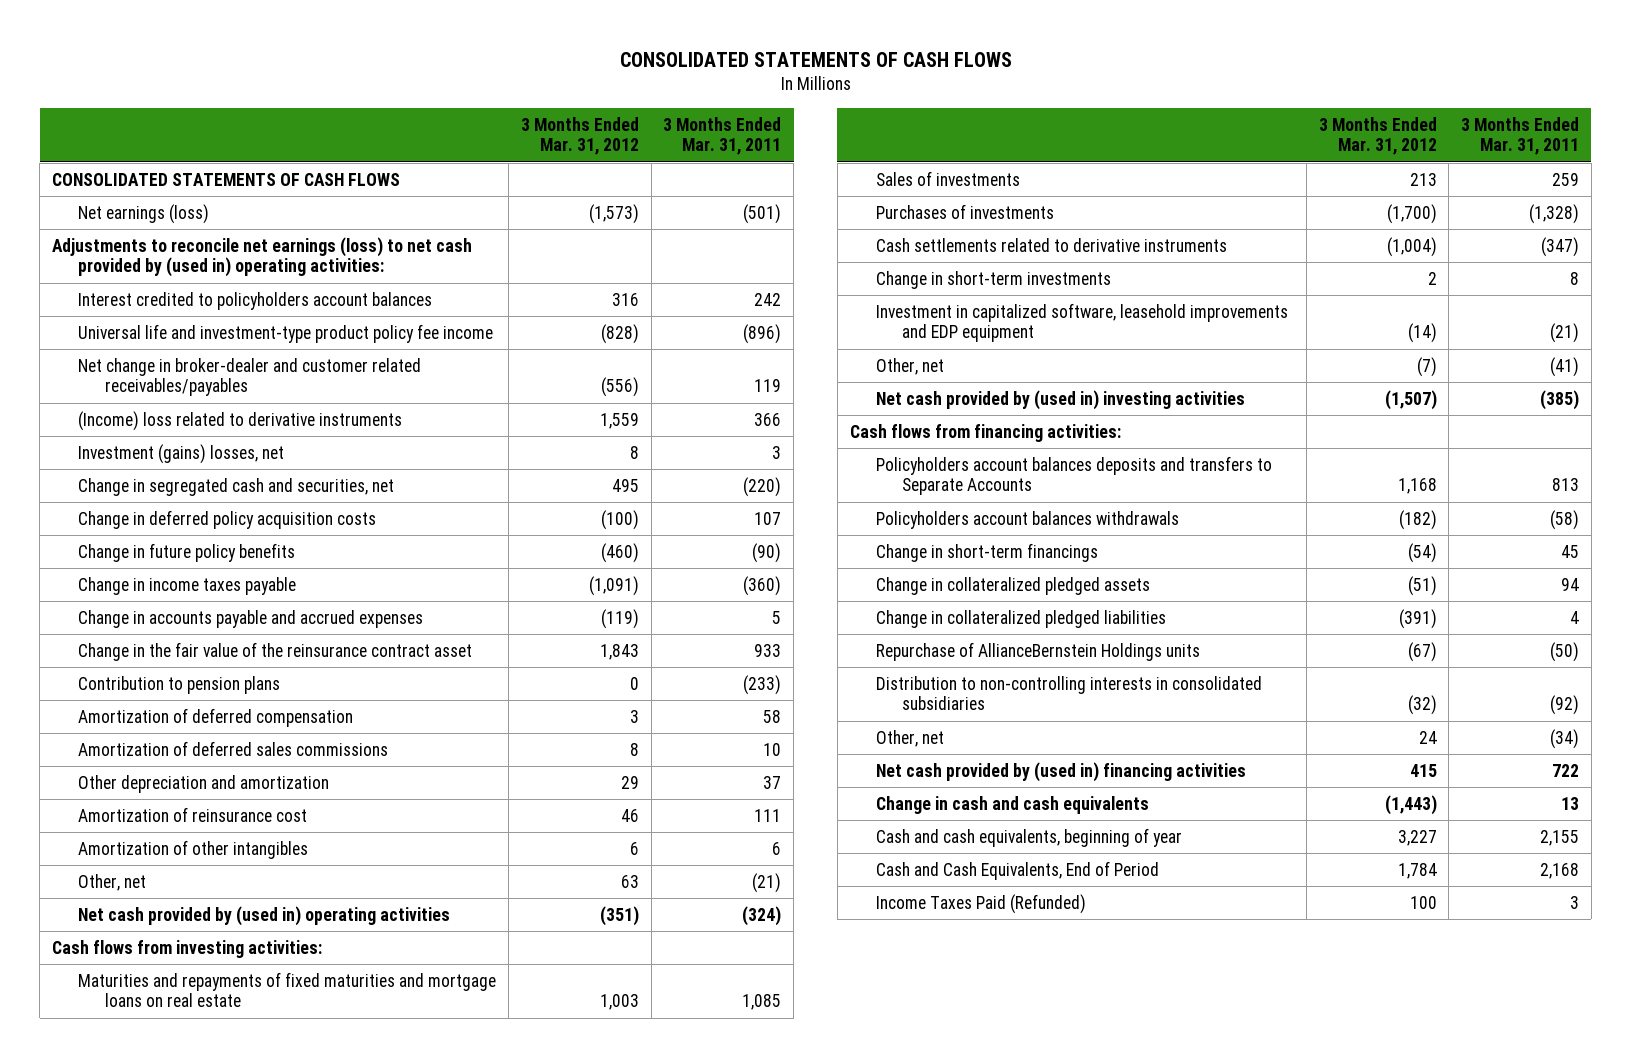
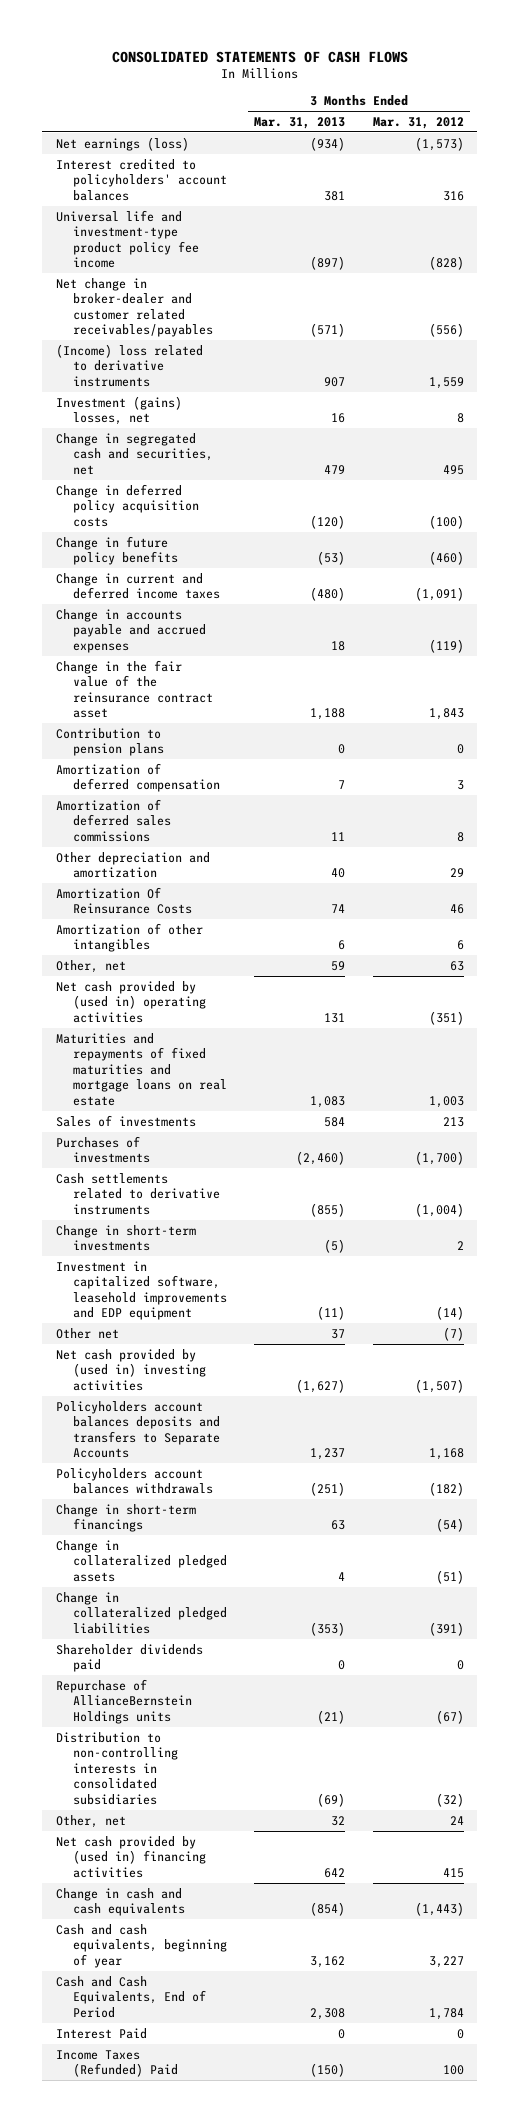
[663,116,782,156] 3 Months Ended Mar. 31, 2011 -> none
none -> [254,116,346,129] Mar. 31, 2013
[51,172,400,186] CONSOLIDATED STATEMENTS OF CASH FLOWS -> none
[51,236,472,278] Adjustments to reconcile net earnings (loss) to net cash provided by (used in) operating activities: -> none
[78,291,433,310] Interest credited to policyholders account balances -> [55,158,228,201] Interest credited to policyholders' account balances
[78,576,297,595] Change in income taxes payable -> [55,572,221,600] Change in current and deferred income taxes
[78,806,308,822] Amortization of reinsurance cost -> [55,886,193,915] Amortization Of Reinsurance Costs
[51,939,322,958] Cash flows from investing activities: -> none
[876,357,945,375] Other, net -> [55,1327,119,1339] Other net
[849,423,1121,442] Cash flows from financing activities: -> none
none -> [55,1643,203,1673] Shareholder dividends paid
none -> [55,2027,147,2039] Interest Paid
[876,893,1087,914] Income Taxes Paid (Refunded) -> [55,2049,179,2078] Income Taxes (Refunded) Paid

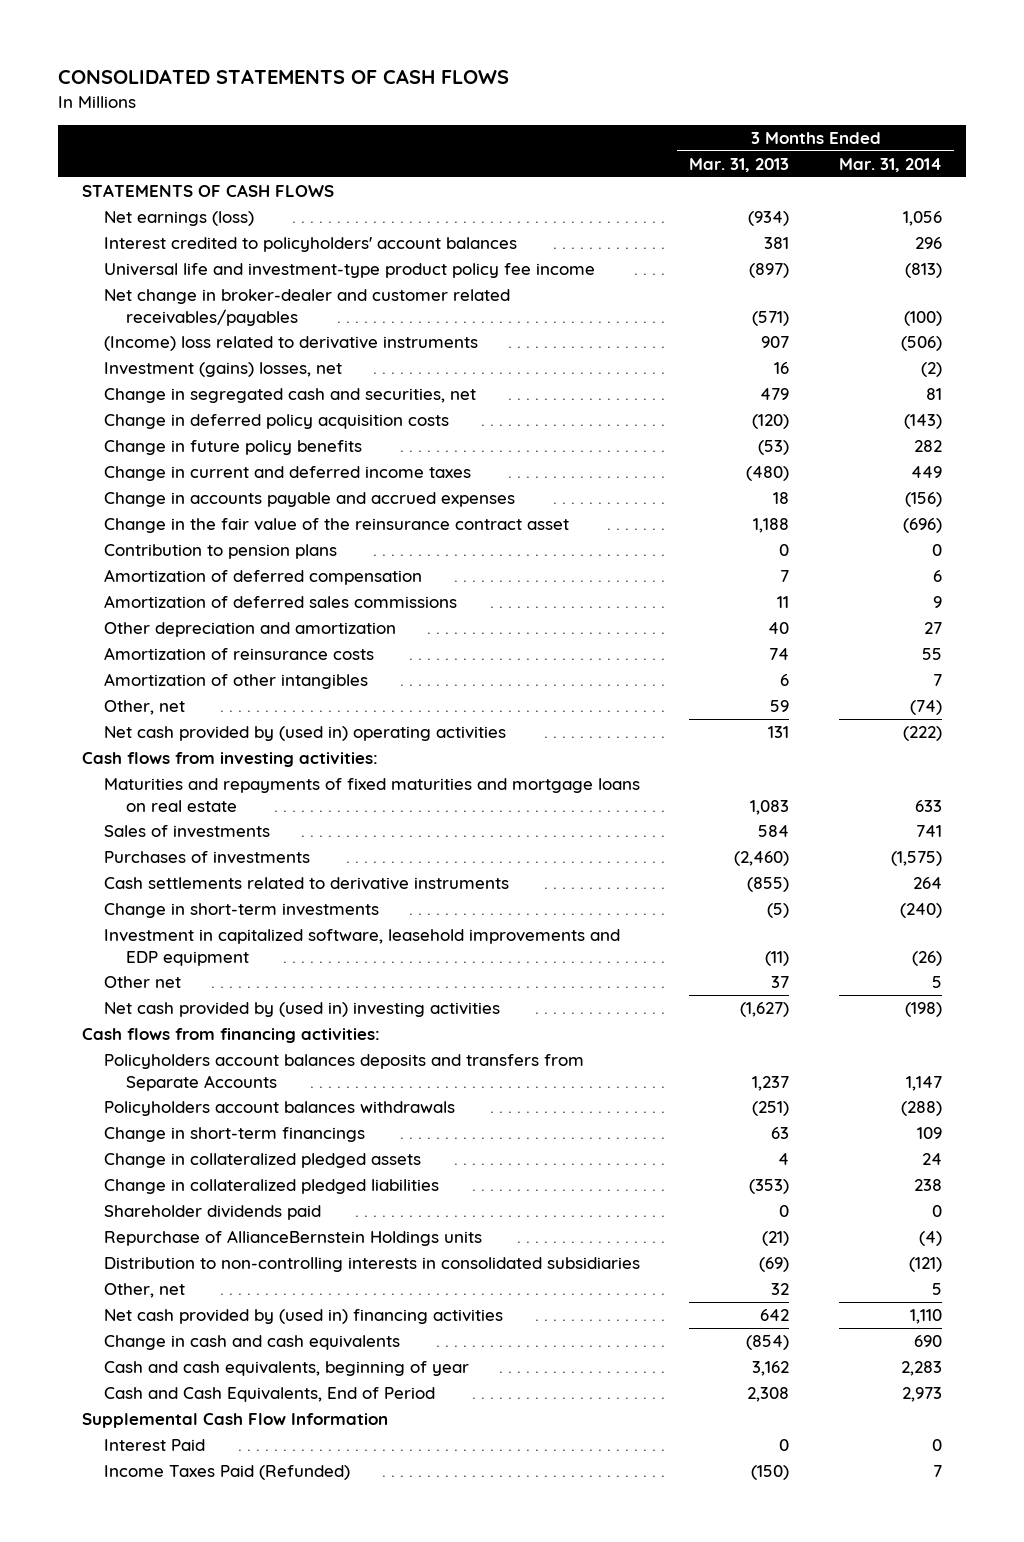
[372,116,464,129] Mar. 31, 2012 -> none
none -> [838,157,942,172] Mar. 31, 2014
none -> [82,184,335,198] STATEMENTS OF CASH FLOWS
[55,886,193,915] Amortization Of Reinsurance Costs -> [104,647,375,661] Amortization of reinsurance costs
none -> [82,752,379,768] Cash flows from investing activities:
none -> [82,1028,381,1044] Cash flows from financing activities:
[55,1400,221,1459] Policyholders account balances deposits and transfers to Separate Accounts -> [104,1054,585,1091] Policyholders account balances deposits and transfers from Separate Accounts
none -> [82,1413,389,1429] Supplemental Cash Flow Information
[55,2049,179,2078] Income Taxes (Refunded) Paid -> [104,1465,351,1481] Income Taxes Paid (Refunded)

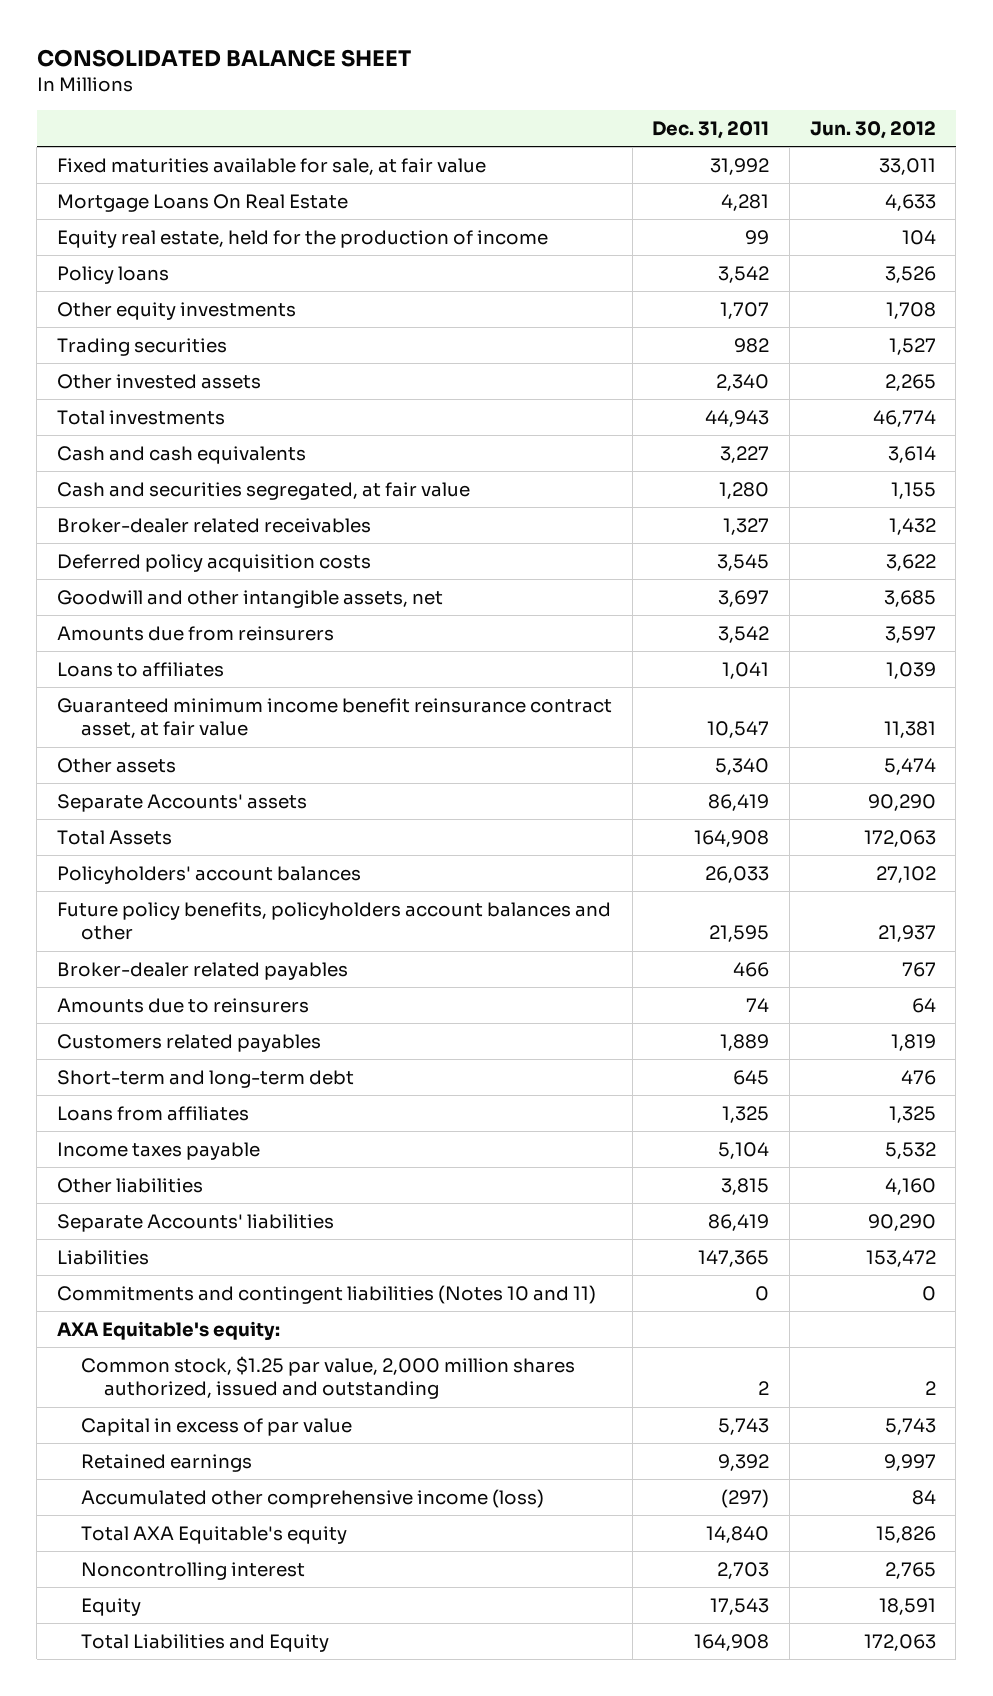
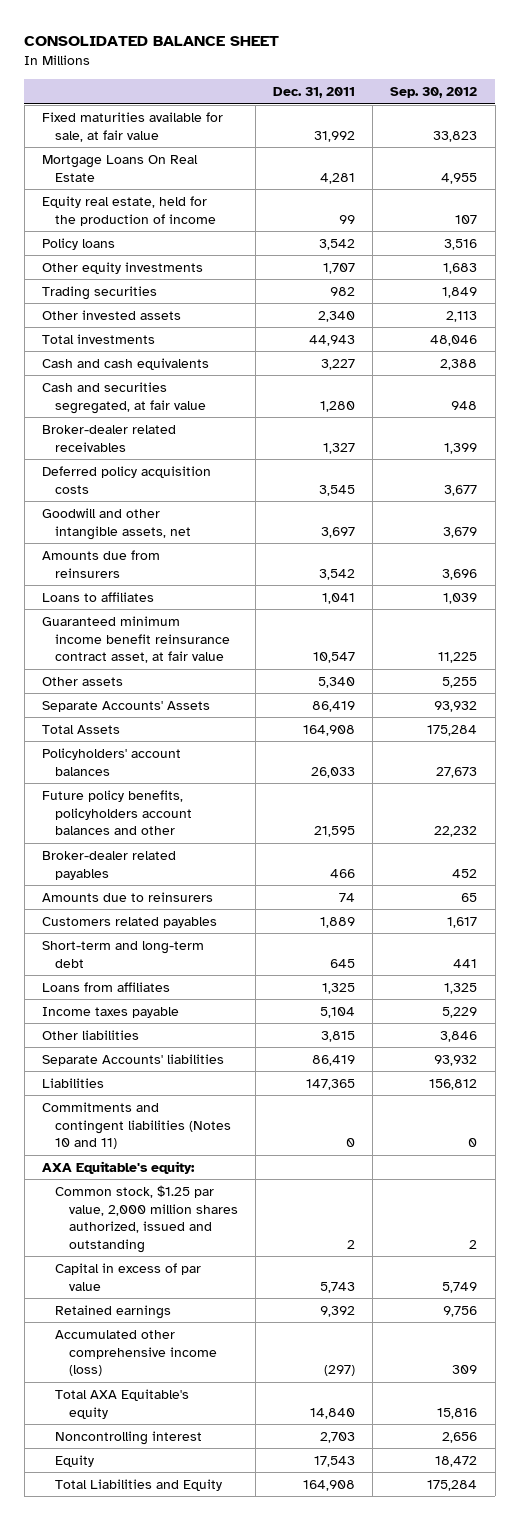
[809,121,936,140] Jun. 30, 2012 -> none
none -> [390,87,478,99] Sep. 30, 2012
[57,794,308,813] Separate Accounts' assets -> [42,700,211,712] Separate Accounts' Assets

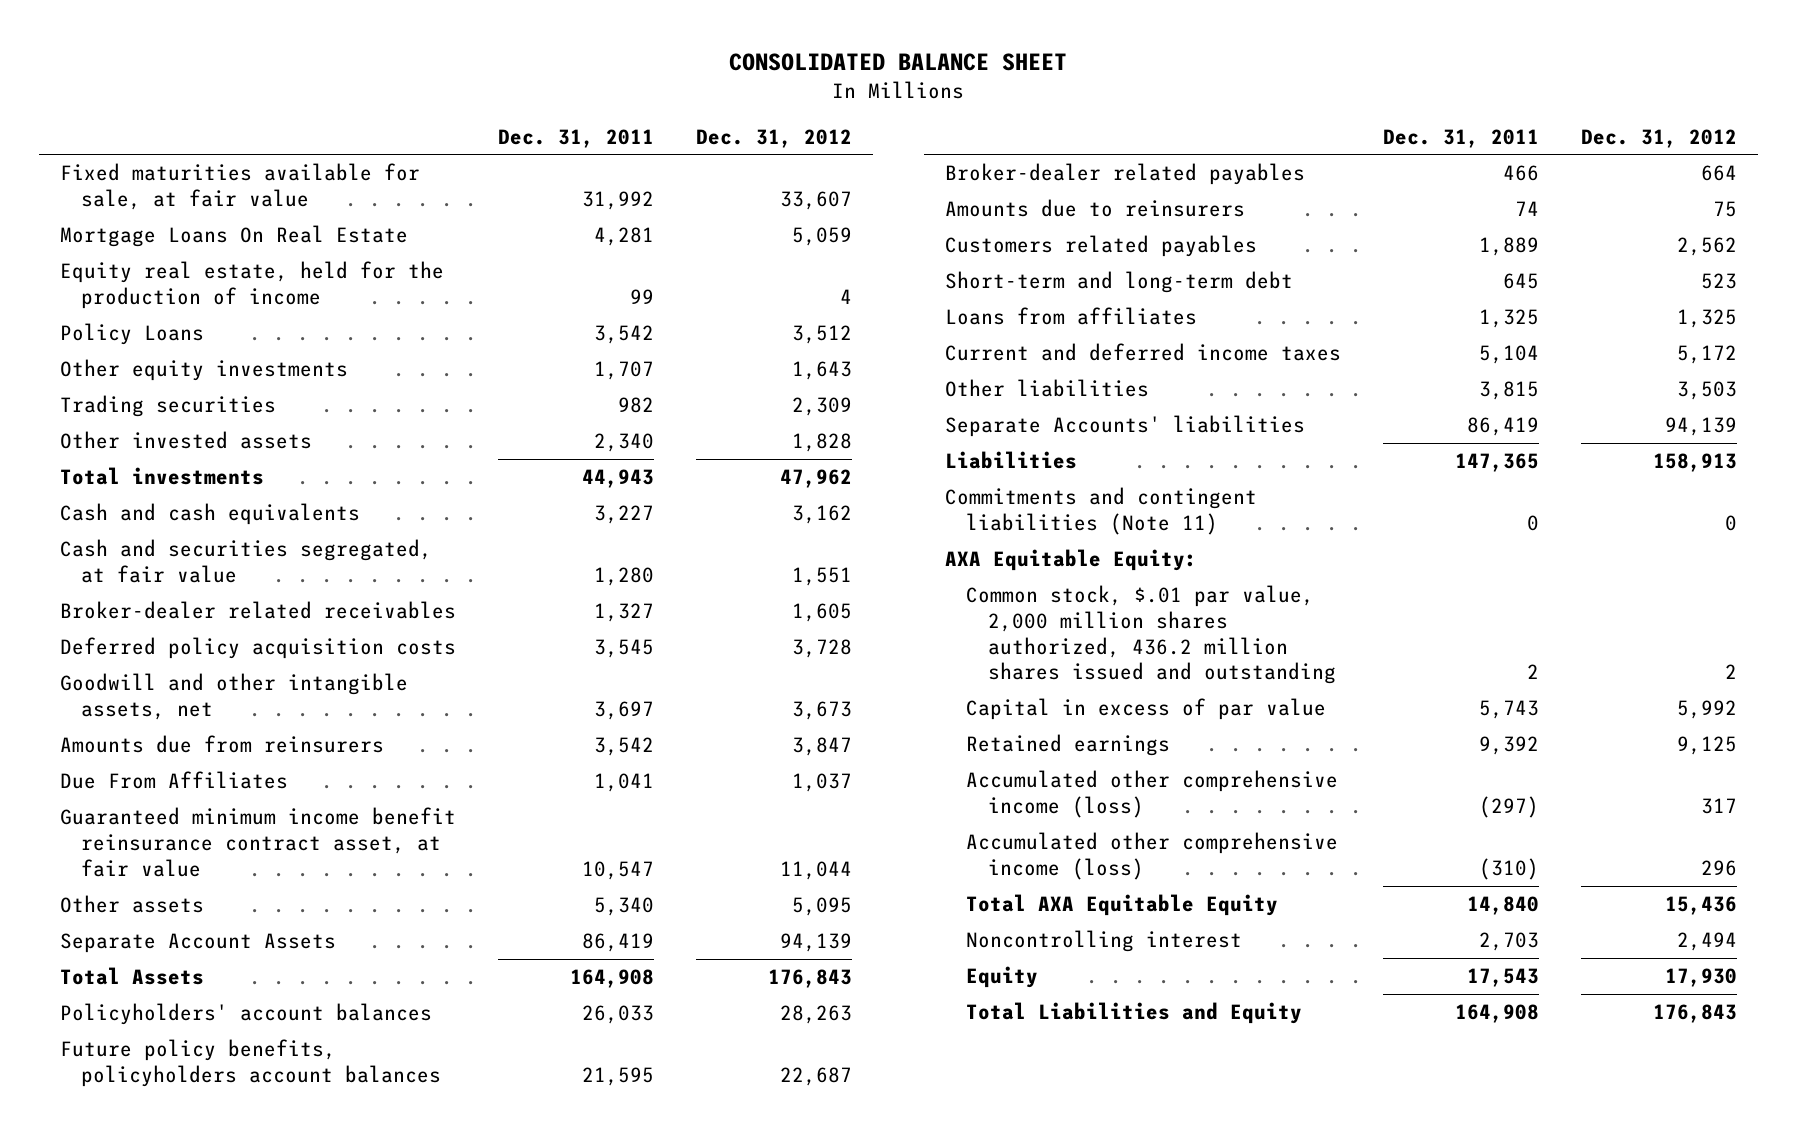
[390,87,478,99] Sep. 30, 2012 -> none
none -> [695,128,852,148] Dec. 31, 2012
[42,237,116,250] Policy loans -> [59,323,204,346] Policy Loans
[42,591,155,602] Loans to affiliates -> [59,771,288,790] Due From Affiliates
[42,700,211,712] Separate Accounts' Assets -> [59,933,336,954] Separate Account Assets
[42,789,193,836] Future policy benefits, policyholders account balances and other -> [59,1039,442,1087] Future policy benefits, policyholders account balances
[42,1006,180,1018] Income taxes payable -> [944,343,1341,362] Current and deferred income taxes
[42,1101,232,1150] Commitments and contingent liabilities (Notes 10 and 11) -> [944,487,1257,535] Commitments and contingent liabilities (Note 11)
[42,1160,196,1174] AXA Equitable's equity: -> [944,549,1197,572] AXA Equitable Equity:
[55,1184,238,1253] Common stock, $1.25 par value, 2,000 million shares authorized, issued and outstanding -> [966,585,1336,685] Common stock, $.01 par value, 2,000 million shares authorized, 436.2 million shares issued and outstanding
none -> [966,832,1339,880] Accumulated other comprehensive income (loss)
[55,1388,190,1419] Total AXA Equitable's equity -> [966,894,1279,917] Total AXA Equitable Equity

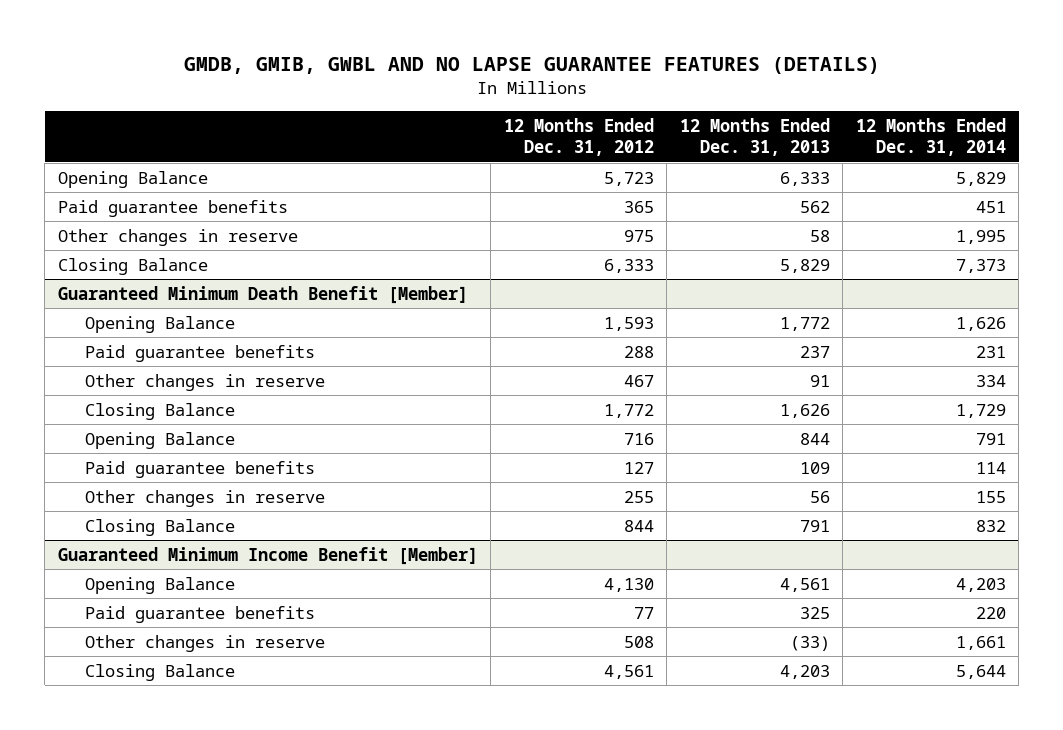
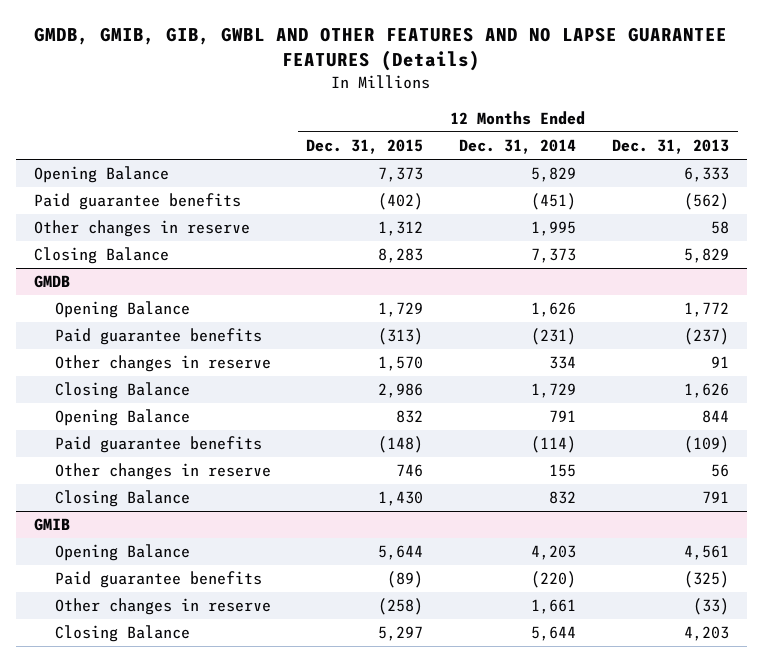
[183,57,880,75] GMDB, GMIB, GWBL AND NO LAPSE GUARANTEE FEATURES (DETAILS) -> [34,27,728,72] GMDB, GMIB, GIB, GWBL AND OTHER FEATURES AND NO LAPSE GUARANTEE FEATURES (Details)
[503,118,654,157] 12 Months Ended Dec. 31, 2012 -> none
none -> [306,139,424,155] Dec. 31, 2015
[799,200,830,213] 562 -> [683,193,729,211] (562)
[975,200,1006,213] 451 -> [531,193,577,211] (451)
[57,285,468,304] Guaranteed Minimum Death Benefit [Member] -> none
none -> [33,275,70,289] GMDB
[799,345,830,358] 237 -> [683,328,729,346] (237)
[975,345,1006,358] 231 -> [531,328,577,346] (231)
[799,461,830,474] 109 -> [683,436,729,454] (109)
[975,461,1006,474] 114 -> [531,436,577,454] (114)
[57,546,478,565] Guaranteed Minimum Income Benefit [Member] -> none
none -> [33,518,70,532] GMIB
[799,606,830,619] 325 -> [683,571,729,589] (325)
[975,606,1006,619] 220 -> [531,571,577,589] (220)

